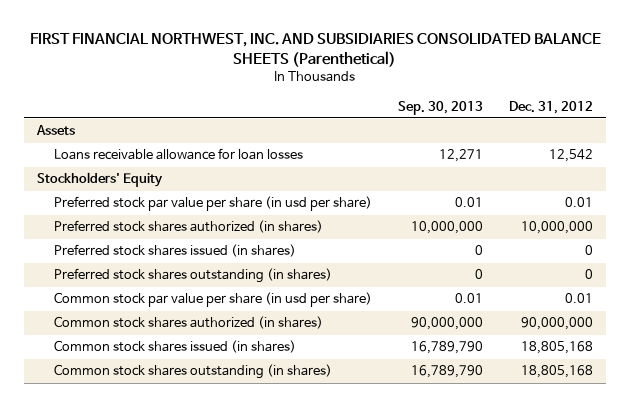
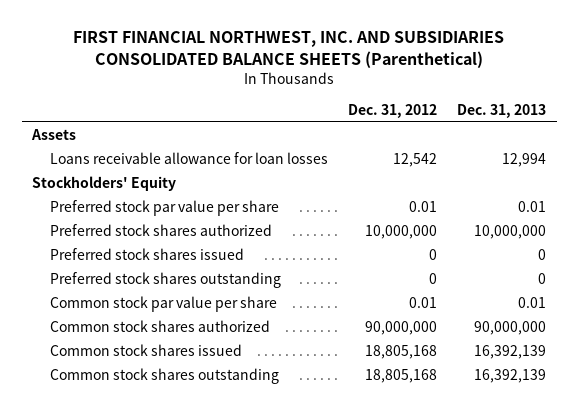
[398,100,484,115] Sep. 30, 2013 -> none
none -> [457,104,547,119] Dec. 31, 2013
[54,196,373,212] Preferred stock par value per share (in usd per share) -> [49,199,279,216] Preferred stock par value per share
[54,220,324,234] Preferred stock shares authorized (in shares) -> [49,223,272,236] Preferred stock shares authorized
[54,244,297,258] Preferred stock shares issued (in shares) -> [49,247,244,260] Preferred stock shares issued
[54,268,333,284] Preferred stock shares outstanding (in shares) -> [49,271,281,288] Preferred stock shares outstanding
[54,292,373,308] Common stock par value per share (in usd per share) -> [49,295,277,312] Common stock par value per share
[54,316,324,330] Common stock shares authorized (in shares) -> [49,319,270,332] Common stock shares authorized
[54,340,297,354] Common stock shares issued (in shares) -> [49,343,242,356] Common stock shares issued
[54,364,333,380] Common stock shares outstanding (in shares) -> [49,367,279,384] Common stock shares outstanding

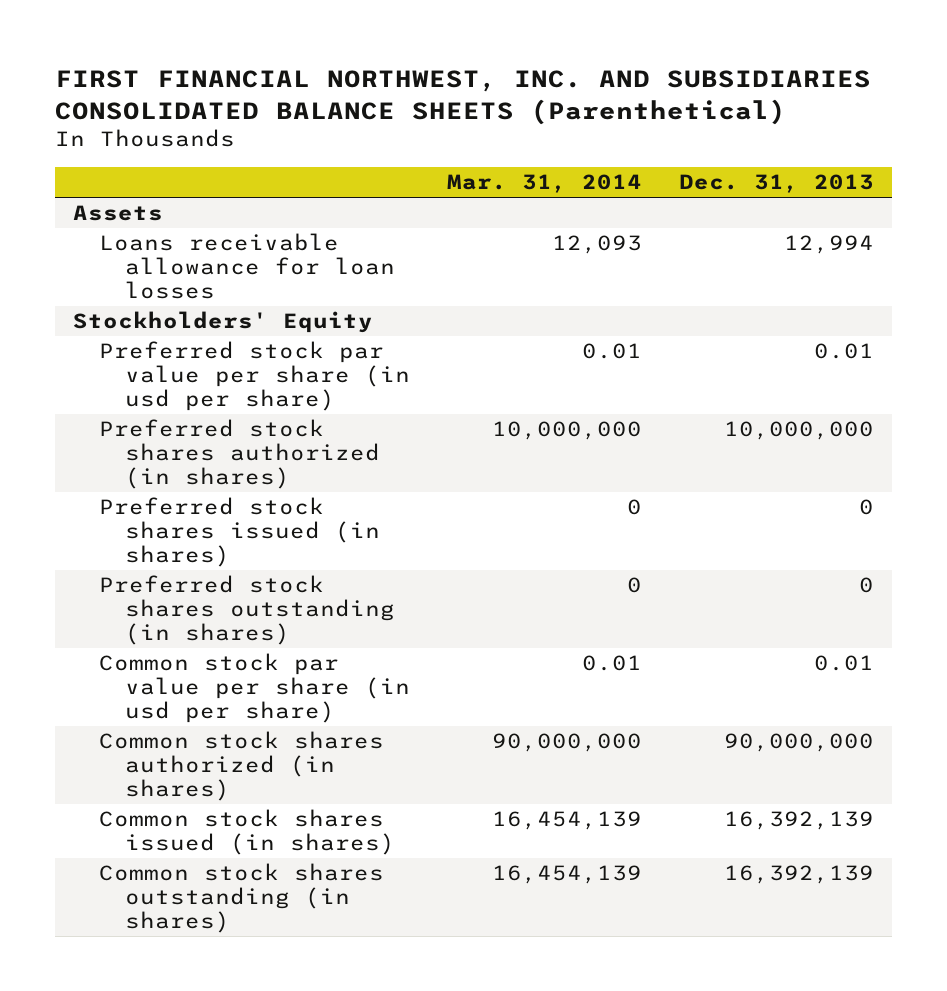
[348,104,438,119] Dec. 31, 2012 -> none
none -> [447,174,643,194] Mar. 31, 2014
[49,199,279,216] Preferred stock par value per share -> [99,341,411,412] Preferred stock par value per share (in usd per share)
[49,223,272,236] Preferred stock shares authorized -> [99,419,381,490] Preferred stock shares authorized (in shares)
[49,247,244,260] Preferred stock shares issued -> [99,497,381,568] Preferred stock shares issued (in shares)
[49,271,281,288] Preferred stock shares outstanding -> [99,575,396,646] Preferred stock shares outstanding (in shares)
[49,295,277,312] Common stock par value per share -> [99,653,411,724] Common stock par value per share (in usd per share)
[49,319,270,332] Common stock shares authorized -> [99,731,385,802] Common stock shares authorized (in shares)
[49,343,242,356] Common stock shares issued -> [99,809,396,856] Common stock shares issued (in shares)
[49,367,279,384] Common stock shares outstanding -> [99,863,385,934] Common stock shares outstanding (in shares)

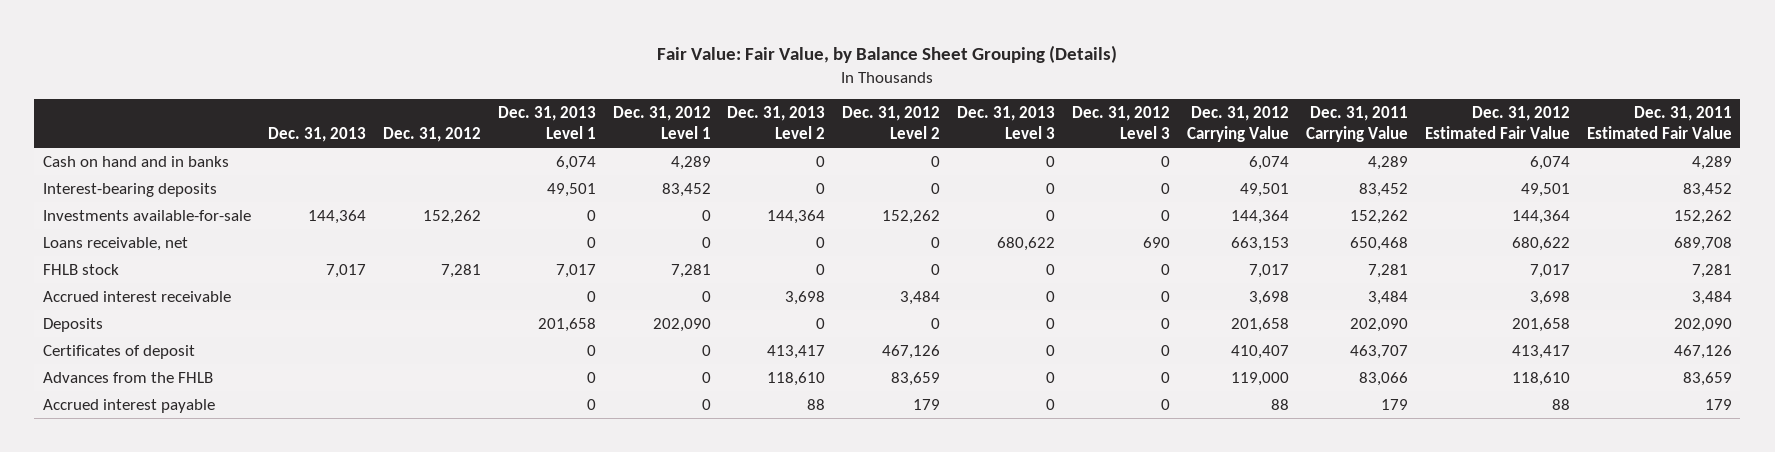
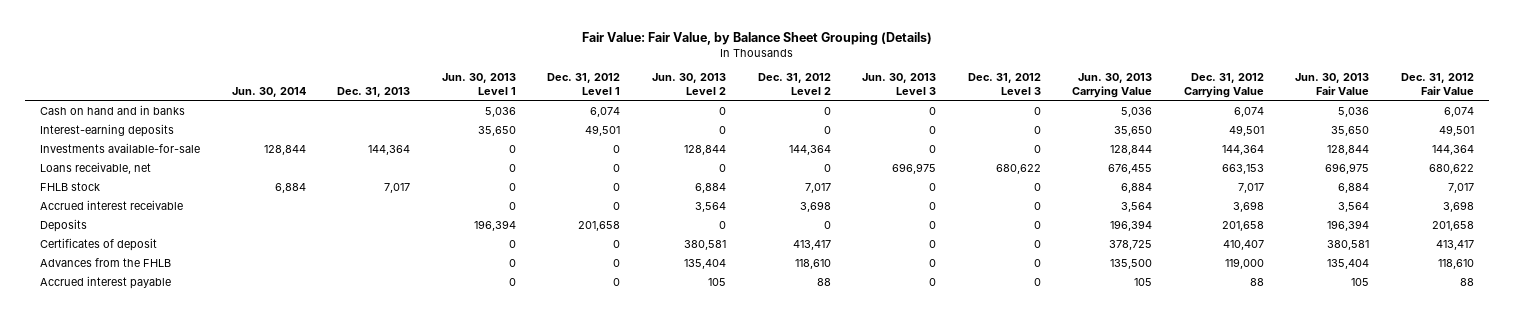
[382,127,481,143] Dec. 31, 2012 -> none
[497,106,596,140] Dec. 31, 2013 Level 1 -> none
[727,106,826,140] Dec. 31, 2013 Level 2 -> none
[957,106,1056,140] Dec. 31, 2013 Level 3 -> none
[1306,106,1409,143] Dec. 31, 2011 Carrying Value -> none
[1424,106,1570,140] Dec. 31, 2012 Estimated Fair Value -> none
[1586,106,1732,140] Dec. 31, 2011 Estimated Fair Value -> none
none -> [231,87,306,98] Jun. 30, 2014
none -> [441,73,516,96] Jun. 30, 2013 Level 1
none -> [652,73,727,96] Jun. 30, 2013 Level 2
none -> [862,73,937,96] Jun. 30, 2013 Level 3
none -> [1072,73,1153,99] Jun. 30, 2013 Carrying Value
none -> [1295,73,1370,96] Jun. 30, 2013 Fair Value
none -> [1400,73,1474,96] Dec. 31, 2012 Fair Value
[670,155,711,170] 4,289 -> [590,107,621,118] 6,074
[42,182,217,197] Interest-bearing deposits -> [40,124,175,138] Interest-earning deposits
[661,182,711,197] 83,452 -> [585,125,621,137] 49,501
[882,209,941,224] 152,262 -> [788,145,831,156] 144,364
[1143,236,1171,248] 690 -> [995,164,1041,175] 680,622
[670,263,711,278] 7,281 -> [613,183,621,192] 0
[931,263,941,275] 0 -> [804,183,831,194] 7,017
[900,290,941,305] 3,484 -> [799,201,831,213] 3,698
[652,317,711,332] 202,090 -> [578,221,621,232] 201,658
[882,344,941,359] 467,126 -> [792,240,831,251] 413,417
[891,371,941,386] 83,659 -> [794,259,831,270] 118,610
[913,398,941,410] 179 -> [816,278,831,287] 88

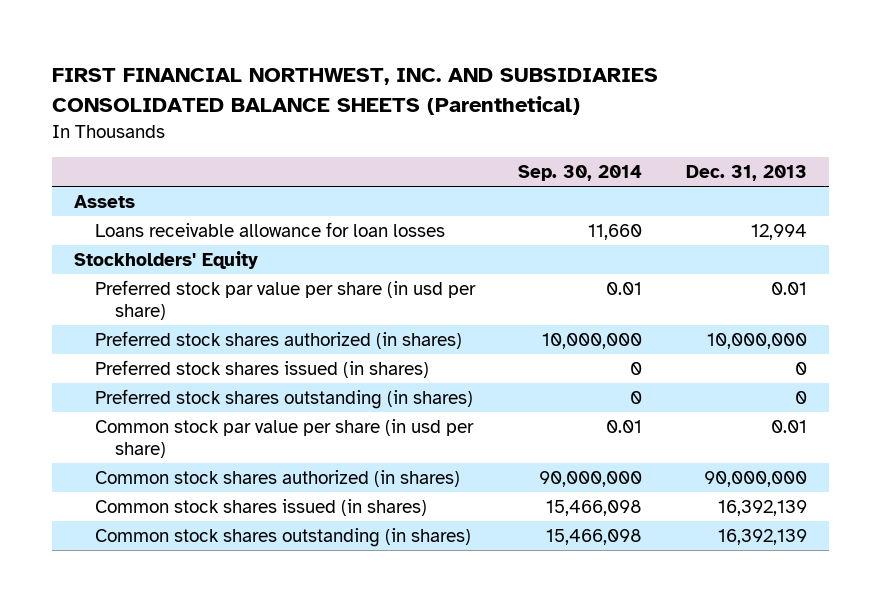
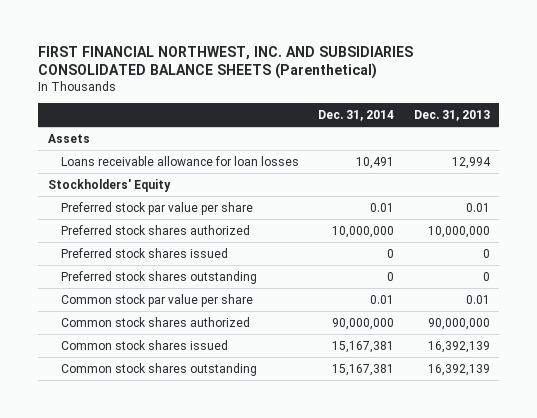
[518,165,643,182] Sep. 30, 2014 -> none
none -> [318,109,395,121] Dec. 31, 2014
[94,280,476,321] Preferred stock par value per share (in usd per share) -> [61,201,254,215] Preferred stock par value per share
[94,331,462,350] Preferred stock shares authorized (in shares) -> [61,224,251,235] Preferred stock shares authorized
[94,360,429,379] Preferred stock shares issued (in shares) -> [61,247,229,258] Preferred stock shares issued
[94,389,473,410] Preferred stock shares outstanding (in shares) -> [61,270,258,284] Preferred stock shares outstanding
[94,419,474,459] Common stock par value per share (in usd per share) -> [61,293,254,307] Common stock par value per share
[94,470,460,488] Common stock shares authorized (in shares) -> [61,316,251,327] Common stock shares authorized
[94,499,427,517] Common stock shares issued (in shares) -> [61,339,229,350] Common stock shares issued
[94,528,471,548] Common stock shares outstanding (in shares) -> [61,362,258,376] Common stock shares outstanding

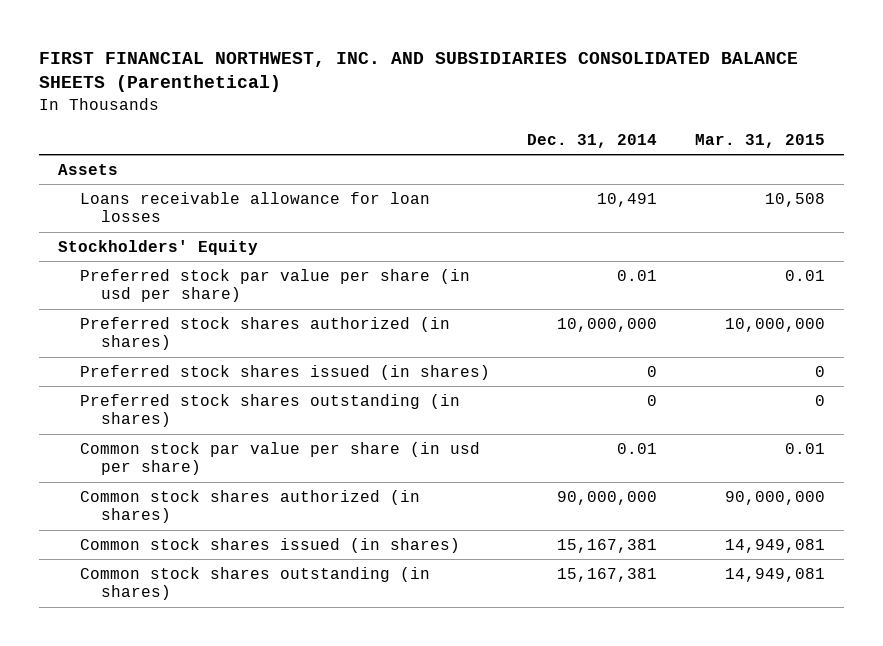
[413,109,490,121] Dec. 31, 2013 -> none
none -> [695,134,826,149] Mar. 31, 2015
[61,201,254,215] Preferred stock par value per share -> [79,268,470,303] Preferred stock par value per share (in usd per share)
[61,224,251,235] Preferred stock shares authorized -> [79,316,450,351] Preferred stock shares authorized (in shares)
[61,247,229,258] Preferred stock shares issued -> [79,364,490,380] Preferred stock shares issued (in shares)
[61,270,258,284] Preferred stock shares outstanding -> [79,393,460,428] Preferred stock shares outstanding (in shares)
[61,293,254,307] Common stock par value per share -> [79,441,480,476] Common stock par value per share (in usd per share)
[61,316,251,327] Common stock shares authorized -> [79,489,420,524] Common stock shares authorized (in shares)
[61,339,229,350] Common stock shares issued -> [79,537,460,553] Common stock shares issued (in shares)
[61,362,258,376] Common stock shares outstanding -> [79,566,430,601] Common stock shares outstanding (in shares)

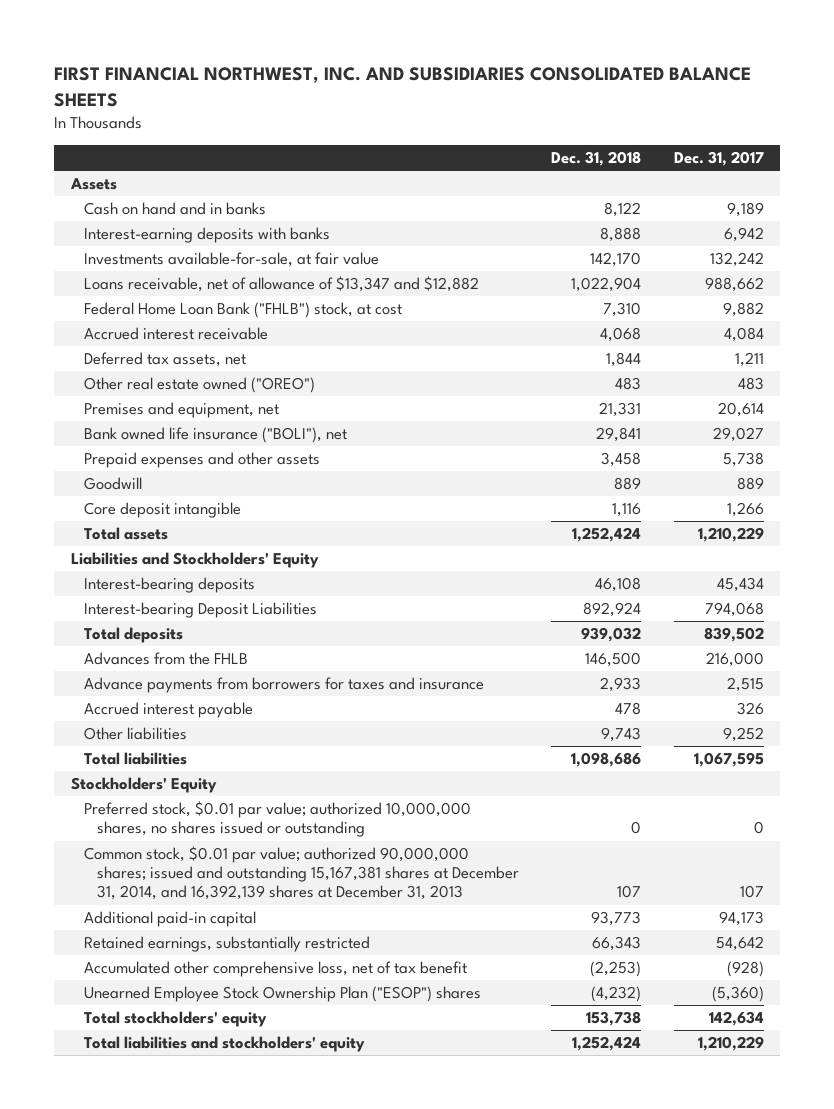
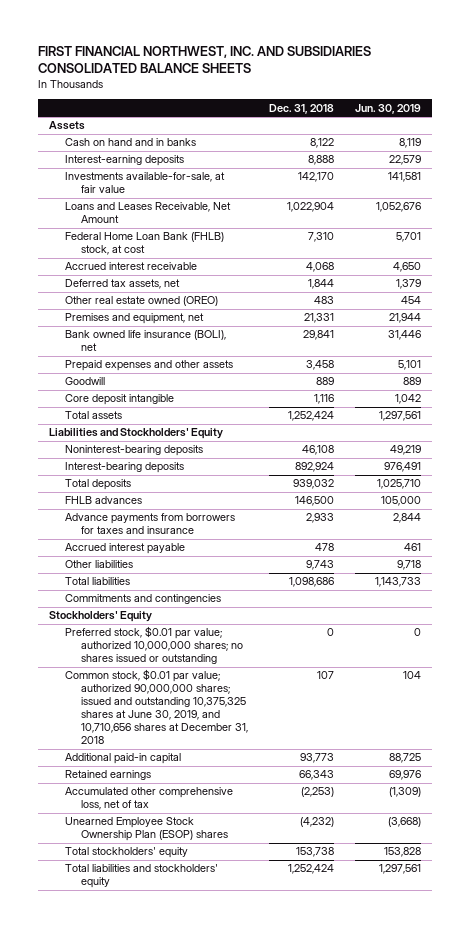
[673,151,764,167] Dec. 31, 2017 -> none
none -> [355,103,422,114] Jun. 30, 2019
[83,227,330,244] Interest-earning deposits with banks -> [64,155,184,167] Interest-earning deposits
[83,276,479,293] Loans receivable, net of allowance of $13,347 and $12,882 -> [64,202,231,224] Loans and Leases Receivable, Net Amount
[83,302,402,319] Federal Home Loan Bank ("FHLB") stock, at cost -> [64,232,224,256] Federal Home Loan Bank (FHLB) stock, at cost
[83,377,315,394] Other real estate owned ("OREO") -> [64,296,218,307] Other real estate owned (OREO)
[83,427,347,444] Bank owned life insurance ("BOLI"), net -> [64,330,226,352] Bank owned life insurance (BOLI), net
[83,602,317,619] Interest-bearing Deposit Liabilities -> none
none -> [64,445,203,457] Noninterest-bearing deposits
[595,577,642,593] 46,108 -> [295,462,335,473] 892,924
[83,652,248,666] Advances from the FHLB -> [64,496,142,505] FHLB advances
none -> [64,594,221,605] Commitments and contingencies
[83,801,471,838] Preferred stock, $0.01 par value; authorized 10,000,000 shares, no shares issued or outstanding -> [64,626,243,665] Preferred stock, $0.01 par value; authorized 10,000,000 shares; no shares issued or outstanding
[83,846,519,901] Common stock, $0.01 par value; authorized 90,000,000 shares; issued and outstanding 15,167,381 shares at December 31, 2014, and 16,392,139 shares at December 31, 2013 -> [64,669,248,745] Common stock, $0.01 par value; authorized 90,000,000 shares; issued and outstanding 10,375,325 shares at June 30, 2019, and 10,710,656 shares at December 31, 2018
[83,936,370,953] Retained earnings, substantially restricted -> [64,770,151,781] Retained earnings
[83,961,467,978] Accumulated other comprehensive loss, net of tax benefit -> [64,787,233,811] Accumulated other comprehensive loss, net of tax
[83,986,481,1003] Unearned Employee Stock Ownership Plan ("ESOP") shares -> [64,817,228,842] Unearned Employee Stock Ownership Plan (ESOP) shares

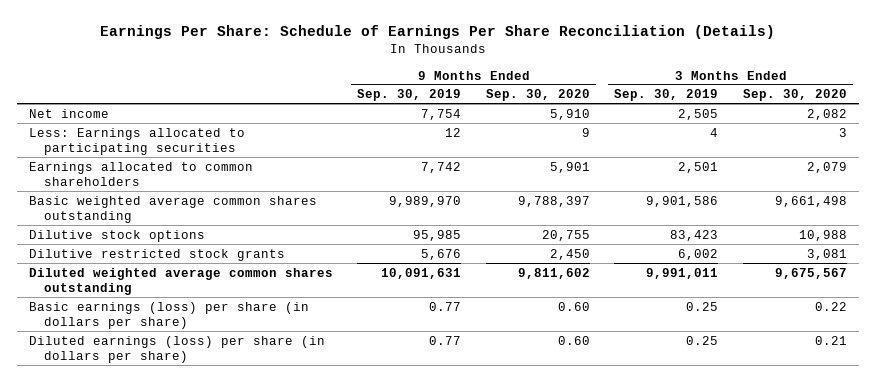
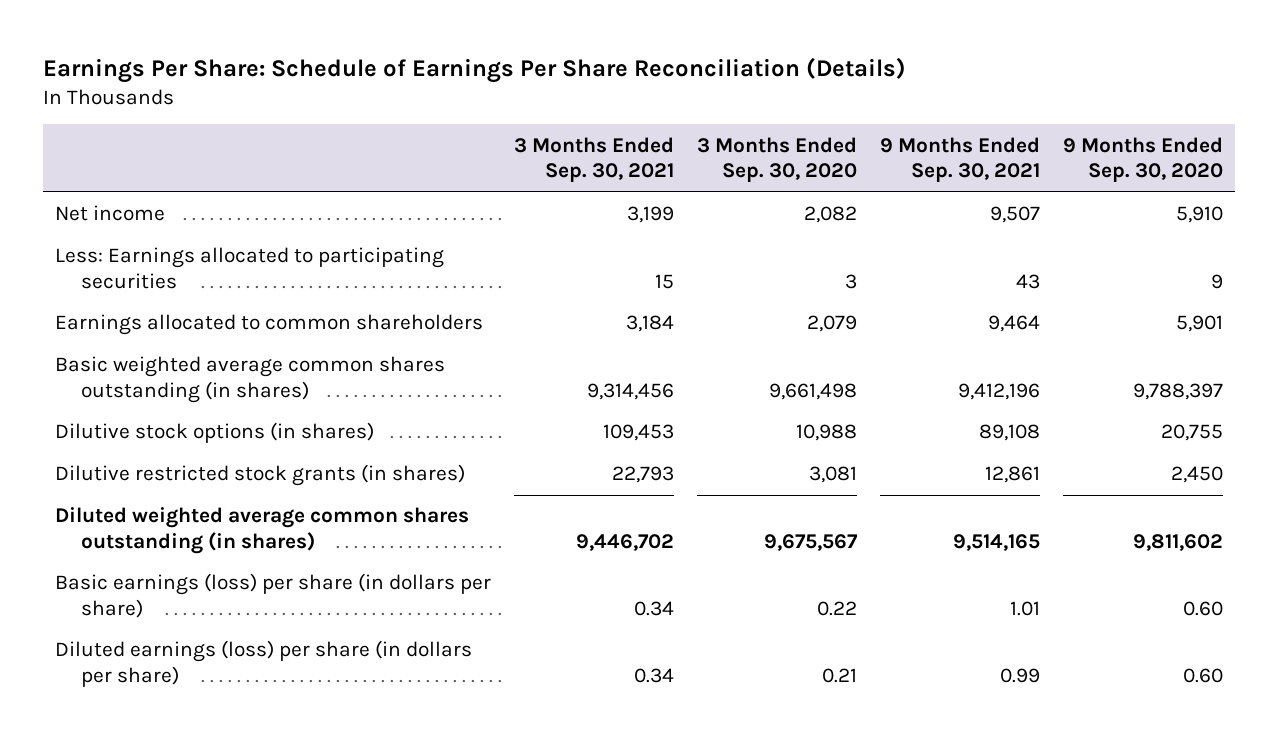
[357,89,462,102] Sep. 30, 2019 -> none
[614,89,719,102] Sep. 30, 2019 -> none
none -> [513,136,674,183] 3 Months Ended Sep. 30, 2021
none -> [879,136,1040,183] 9 Months Ended Sep. 30, 2021
[28,195,317,223] Basic weighted average common shares outstanding -> [54,356,445,403] Basic weighted average common shares outstanding (in shares)
[28,229,205,242] Dilutive stock options -> [54,422,374,444] Dilutive stock options (in shares)
[28,248,285,261] Dilutive restricted stock grants -> [54,464,465,487] Dilutive restricted stock grants (in shares)
[28,267,333,295] Diluted weighted average common shares outstanding -> [54,507,469,554] Diluted weighted average common shares outstanding (in shares)

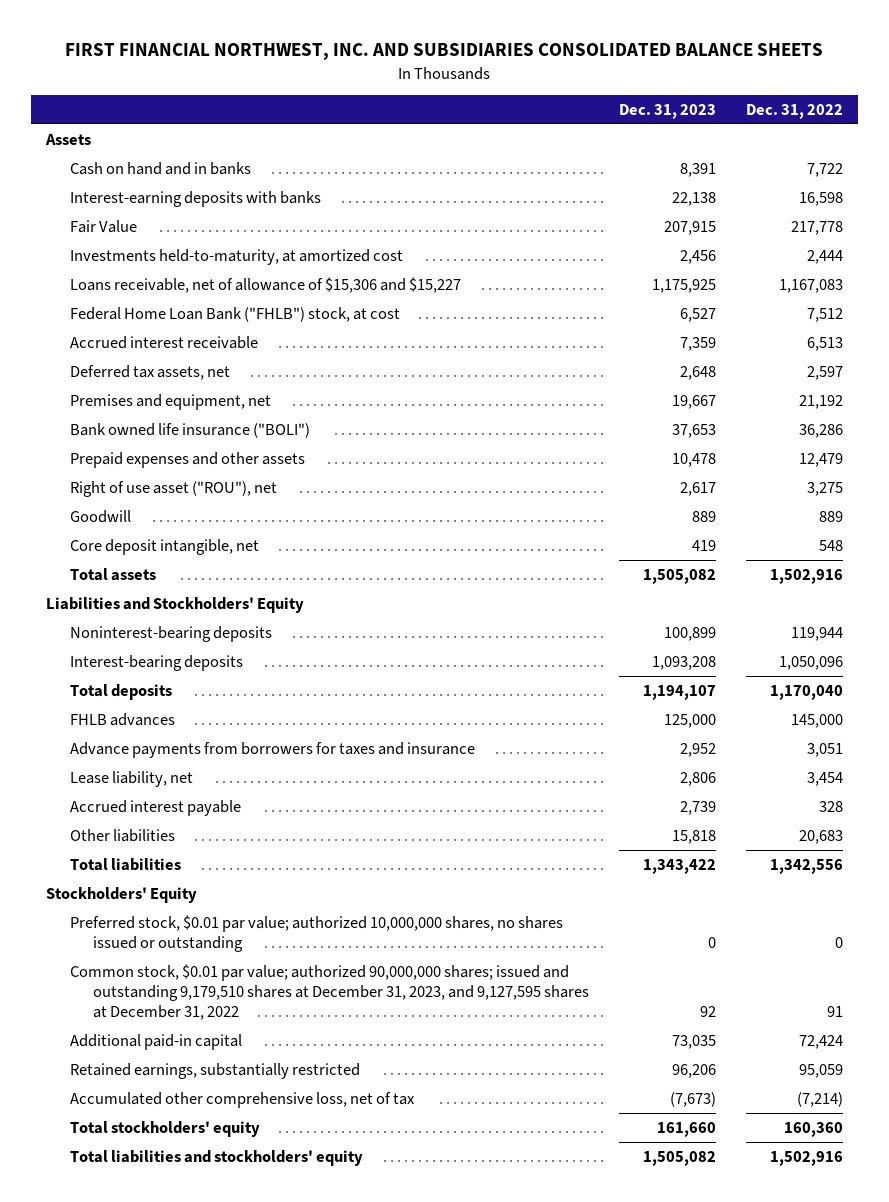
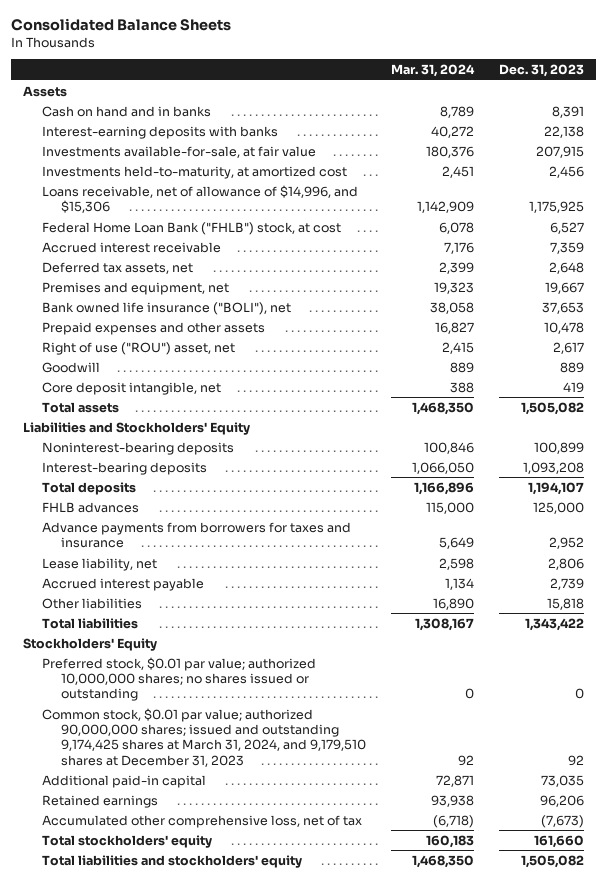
[65,43,824,61] FIRST FINANCIAL NORTHWEST, INC. AND SUBSIDIARIES CONSOLIDATED BALANCE SHEETS -> [10,18,231,32] Consolidated Balance Sheets
[746,103,844,119] Dec. 31, 2022 -> none
none -> [390,64,475,78] Mar. 31, 2024
[69,219,137,233] Fair Value -> [42,145,317,158] Investments available-for-sale, at fair value
[69,276,461,293] Loans receivable, net of allowance of $15,306 and $15,227 -> [42,184,359,214] Loans receivable, net of allowance of $14,996, and $15,306
[69,422,310,438] Bank owned life insurance ("BOLI") -> [42,301,292,315] Bank owned life insurance ("BOLI"), net
[69,480,277,497] Right of use asset ("ROU"), net -> [42,341,236,355] Right of use ("ROU") asset, net
[69,914,563,952] Preferred stock, $0.01 par value; authorized 10,000,000 shares, no shares issued or outstanding -> [42,656,317,702] Preferred stock, $0.01 par value; authorized 10,000,000 shares; no shares issued or outstanding
[69,963,590,1021] Common stock, $0.01 par value; authorized 90,000,000 shares; issued and outstanding 9,179,510 shares at December 31, 2023, and 9,127,595 shares at December 31, 2022 -> [42,707,366,767] Common stock, $0.01 par value; authorized 90,000,000 shares; issued and outstanding 9,174,425 shares at March 31, 2024, and 9,179,510 shares at December 31, 2023
[69,1062,360,1079] Retained earnings, substantially restricted -> [42,794,159,808] Retained earnings

